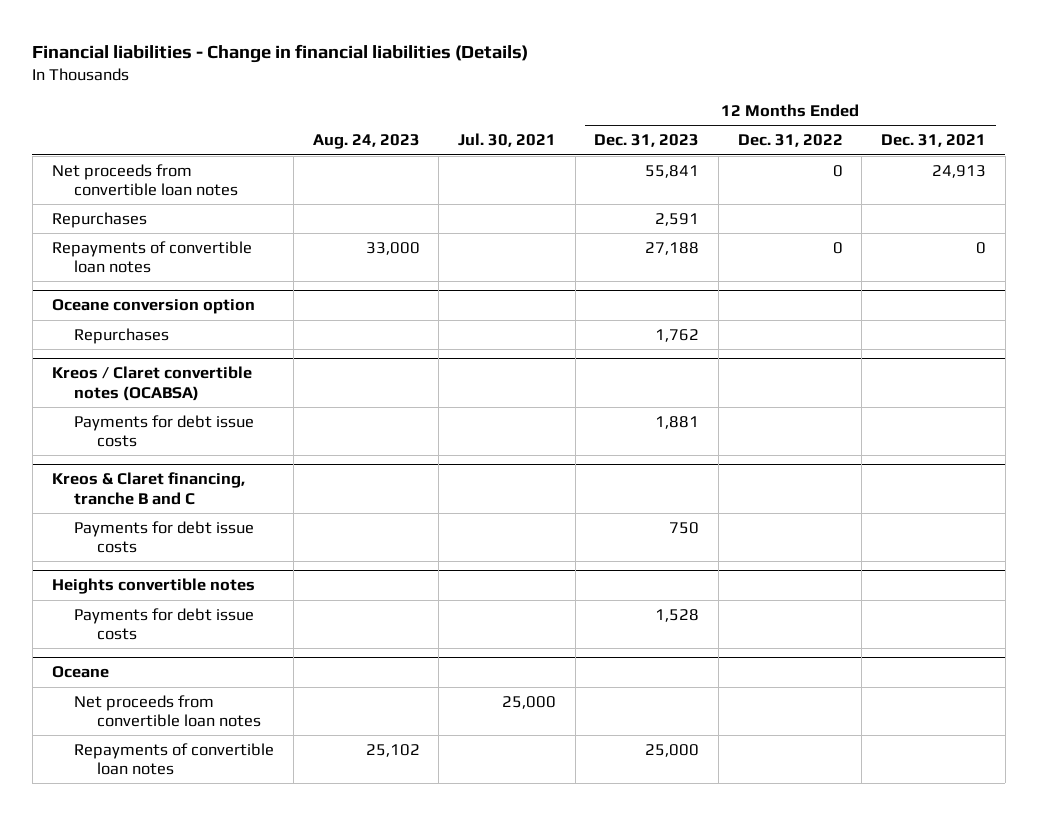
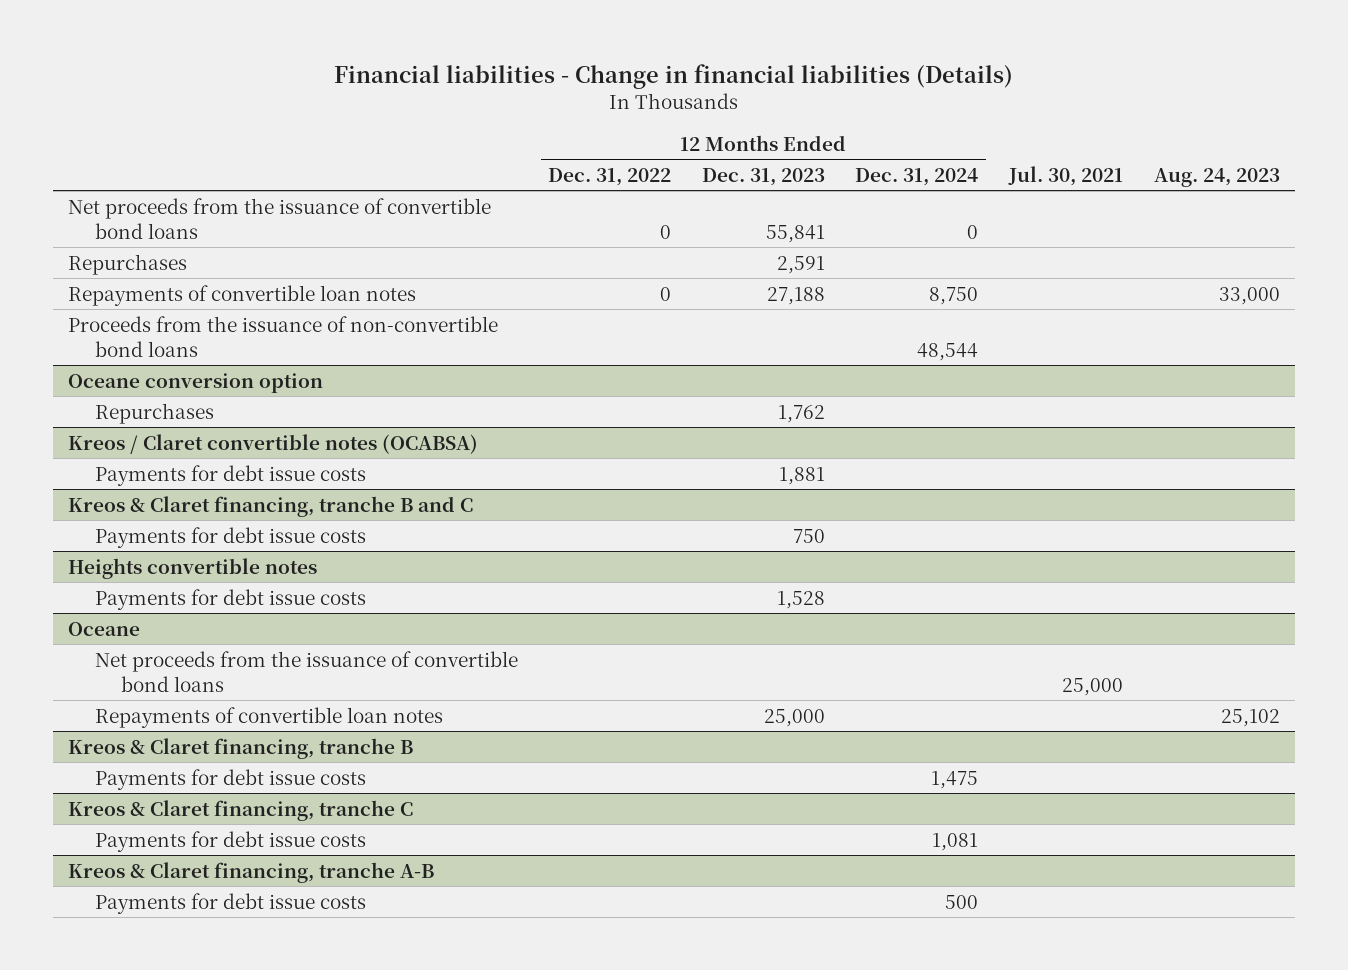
[881,134,987,148] Dec. 31, 2021 -> none
none -> [855,167,979,186] Dec. 31, 2024
[51,163,239,196] Net proceeds from convertible loan notes -> [68,197,492,239] Net proceeds from the issuance of convertible bond loans
none -> [68,315,499,357] Proceeds from the issuance of non-convertible bond loans
[74,694,261,727] Net proceeds from convertible loan notes -> [94,650,518,692] Net proceeds from the issuance of convertible bond loans
none -> [68,737,414,759] Kreos & Claret financing, tranche B
none -> [94,768,366,790] Payments for debt issue costs
none -> [68,799,414,821] Kreos & Claret financing, tranche C
none -> [94,830,366,852] Payments for debt issue costs
none -> [68,861,435,883] Kreos & Claret financing, tranche A-B
none -> [94,892,366,914] Payments for debt issue costs

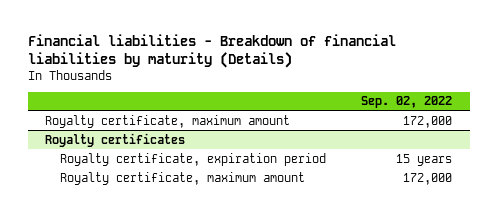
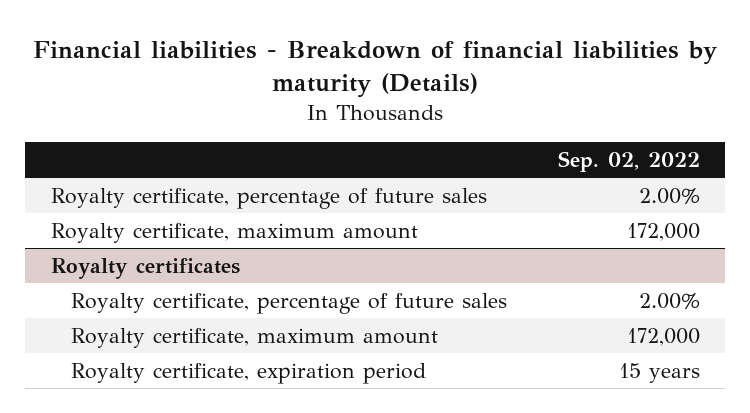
none -> [50,188,487,210] Royalty certificate, percentage of future sales
none -> [70,293,507,315] Royalty certificate, percentage of future sales
[60,152,327,166] Royalty certificate, expiration period -> [70,363,426,385] Royalty certificate, expiration period

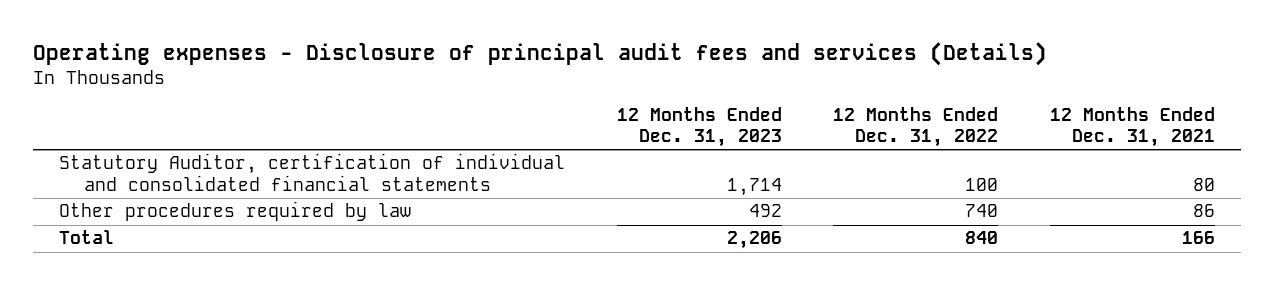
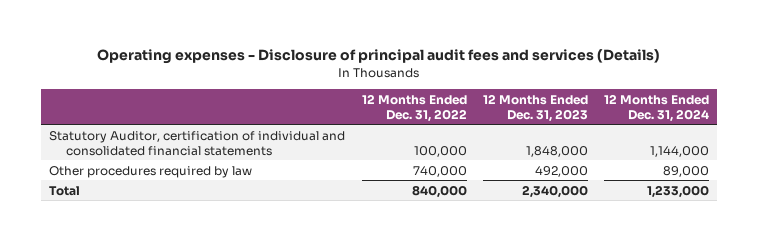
[1050,107,1216,148] 12 Months Ended Dec. 31, 2021 -> none
none -> [603,93,709,122] 12 Months Ended Dec. 31, 2024
[726,177,782,196] 1,714 -> [525,145,588,157] 1,848,000
[965,177,999,191] 100 -> [413,145,467,157] 100,000
[748,204,782,218] 492 -> [534,165,588,177] 492,000
[965,204,999,218] 740 -> [412,165,467,177] 740,000
[726,231,782,250] 2,206 -> [521,184,588,198] 2,340,000
[965,231,999,245] 840 -> [411,184,467,198] 840,000

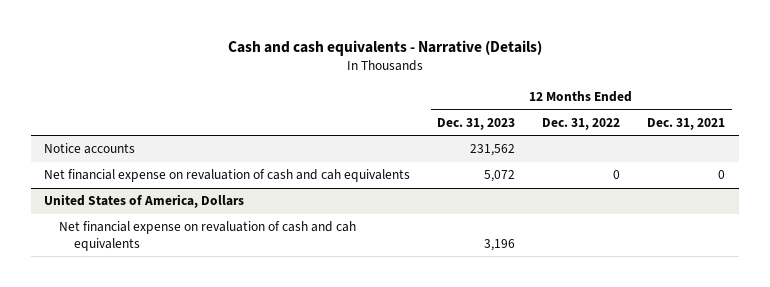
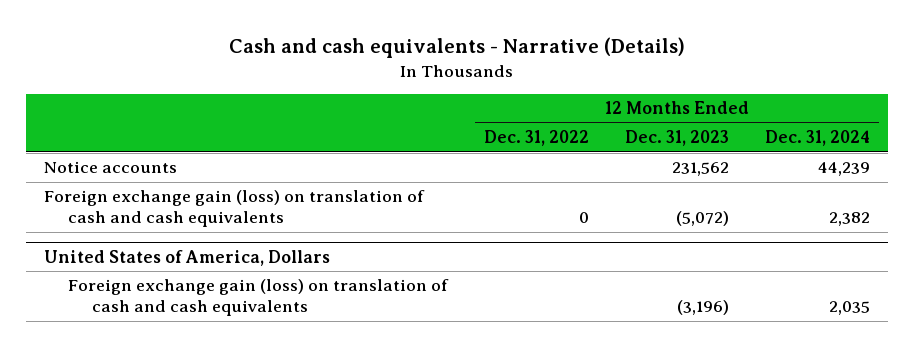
[647,118,726,131] Dec. 31, 2021 -> none
none -> [764,130,870,147] Dec. 31, 2024
[44,169,411,183] Net financial expense on revaluation of cash and cah equivalents -> [43,190,425,228] Foreign exchange gain (loss) on translation of cash and cash equivalents
[484,170,516,183] 5,072 -> [675,211,729,227] (5,072)
[58,221,356,251] Net financial expense on revaluation of cash and cah equivalents -> [67,279,449,317] Foreign exchange gain (loss) on translation of cash and cash equivalents
[484,238,516,251] 3,196 -> [676,300,729,316] (3,196)

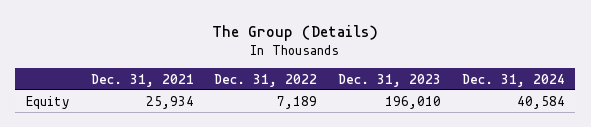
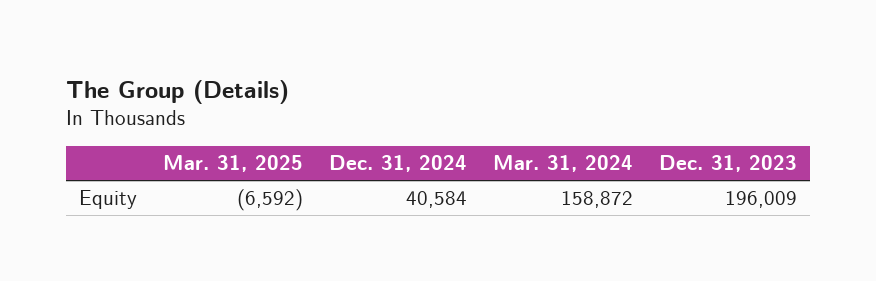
[90,73,194,87] Dec. 31, 2021 -> none
[214,73,318,87] Dec. 31, 2022 -> none
none -> [163,154,304,172] Mar. 31, 2025
none -> [493,154,634,172] Mar. 31, 2024
[385,96,442,110] 196,010 -> [725,191,798,209] 196,009

